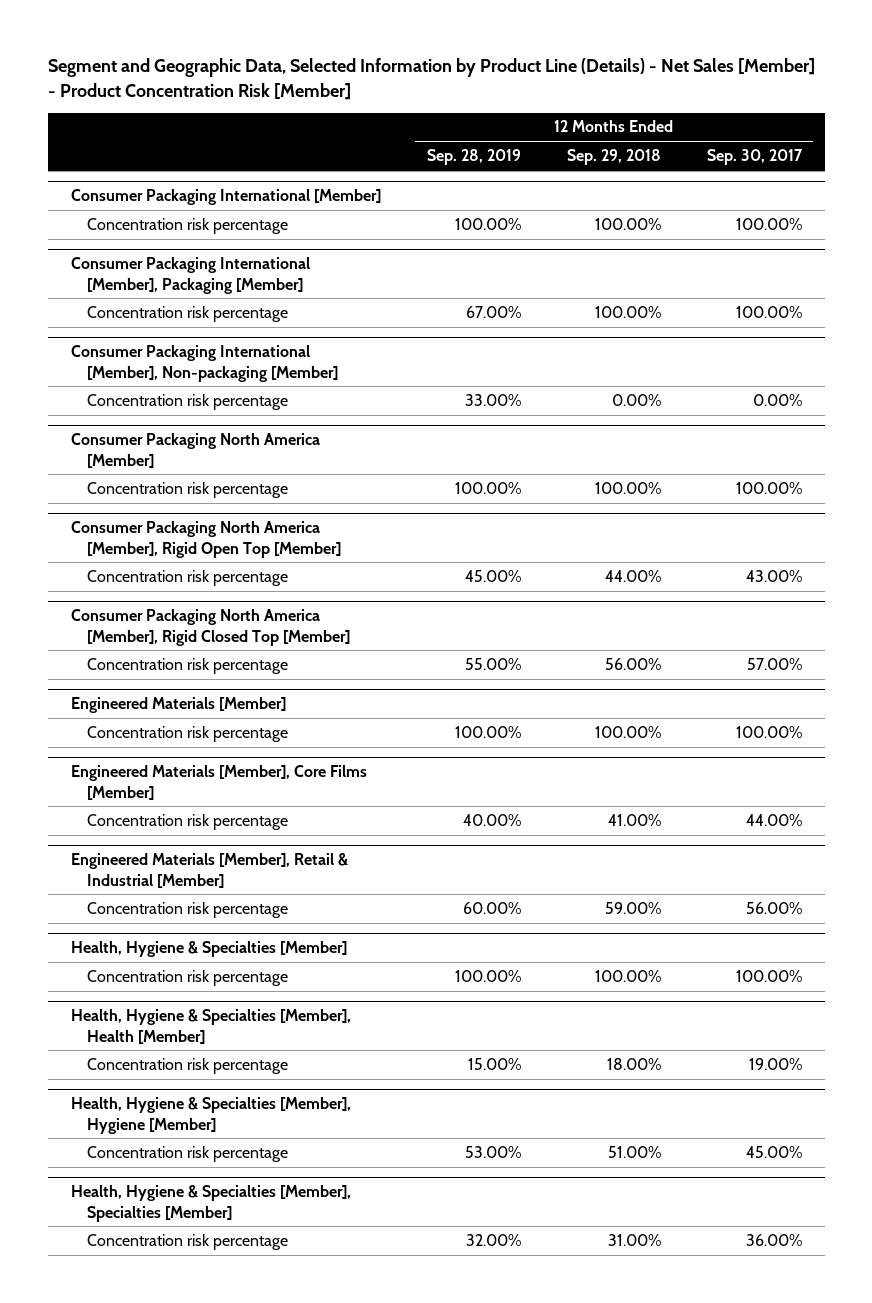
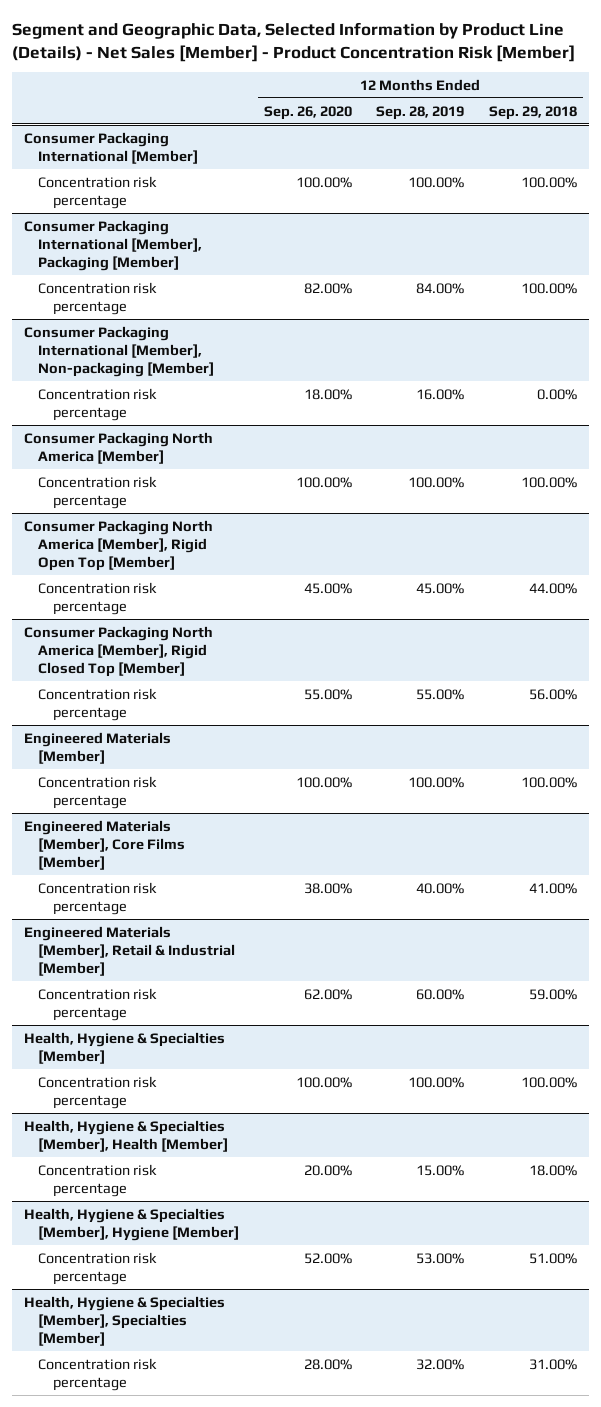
[706,149,803,166] Sep. 30, 2017 -> none
none -> [263,105,352,120] Sep. 26, 2020
[465,305,521,318] 67.00% -> [416,282,465,294] 84.00%
[464,393,521,406] 33.00% -> [416,388,465,400] 16.00%

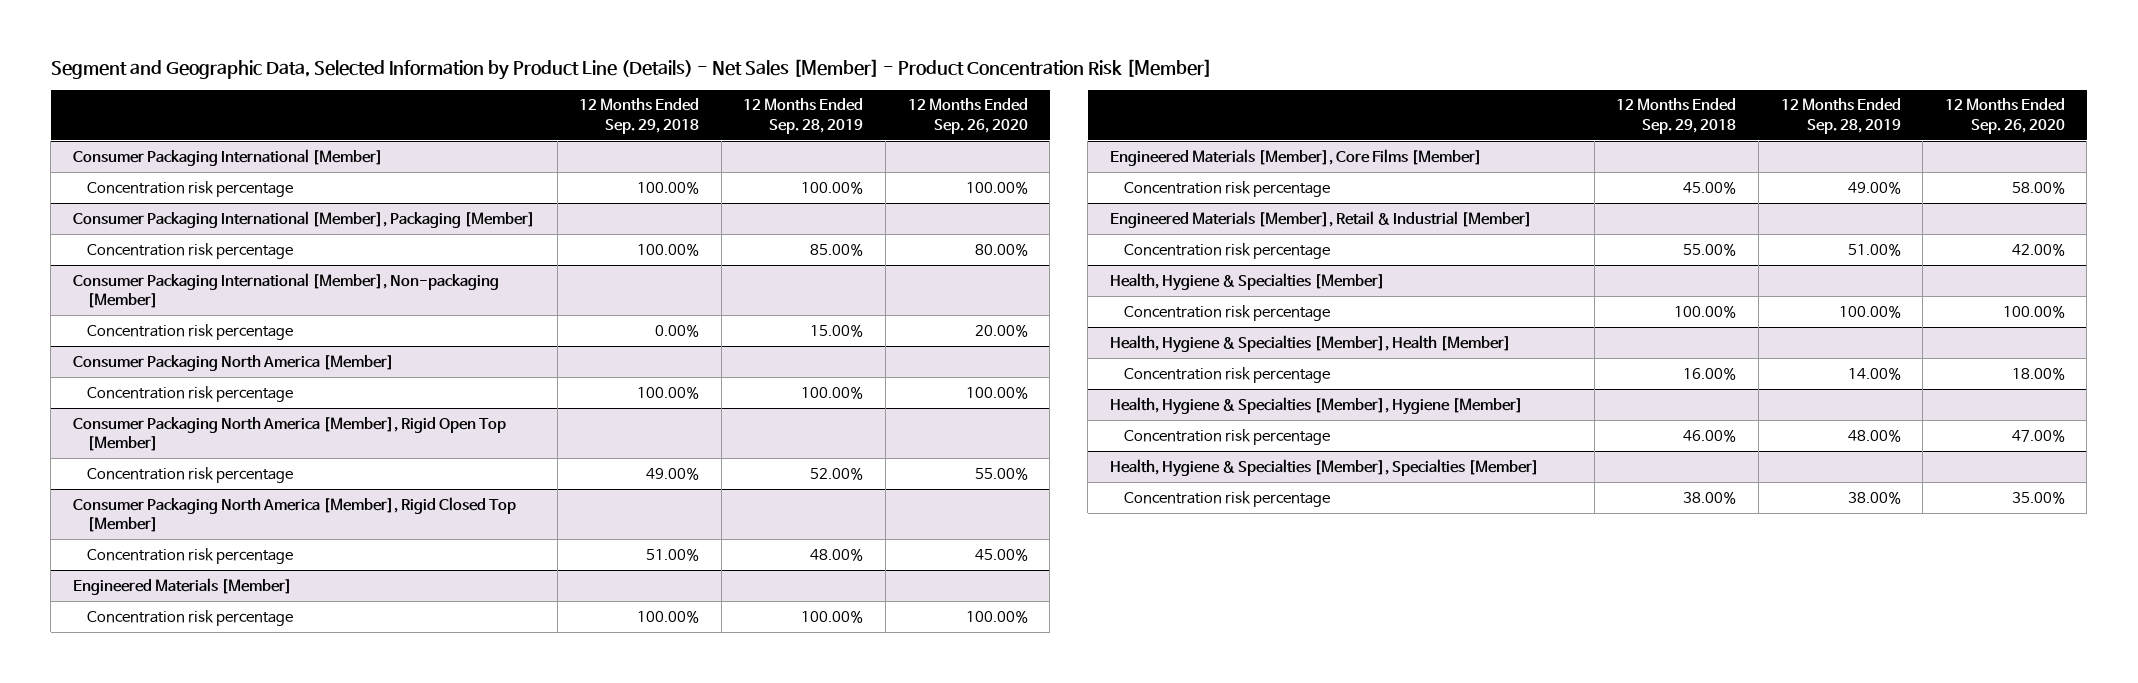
[303,282,352,294] 82.00% -> [974,242,1028,256] 80.00%
[416,282,465,294] 84.00% -> [810,242,864,256] 85.00%
[303,388,352,400] 18.00% -> [974,323,1028,337] 20.00%
[416,388,465,400] 16.00% -> [810,323,864,337] 15.00%
[303,582,352,594] 45.00% -> [974,466,1028,480] 55.00%
[416,582,465,594] 45.00% -> [810,466,864,480] 52.00%
[528,582,577,594] 44.00% -> [646,466,700,480] 49.00%
[303,688,352,700] 55.00% -> [974,547,1028,561] 45.00%
[416,688,465,700] 55.00% -> [810,547,864,561] 48.00%
[528,688,577,700] 56.00% -> [646,547,700,561] 51.00%
[303,882,352,894] 38.00% -> [2011,180,2065,194] 58.00%
[416,882,465,894] 40.00% -> [1847,180,1901,194] 49.00%
[528,882,577,894] 41.00% -> [1683,180,1737,194] 45.00%
[303,988,352,1000] 62.00% -> [2011,242,2065,256] 42.00%
[416,988,465,1000] 60.00% -> [1847,242,1901,256] 51.00%
[528,988,577,1000] 59.00% -> [1683,242,1737,256] 55.00%
[303,1164,352,1176] 20.00% -> [2011,366,2065,380] 18.00%
[416,1164,465,1176] 15.00% -> [1847,366,1901,380] 14.00%
[528,1164,577,1176] 18.00% -> [1683,366,1737,380] 16.00%
[303,1252,352,1264] 52.00% -> [2011,428,2065,442] 47.00%
[416,1252,465,1264] 53.00% -> [1847,428,1901,442] 48.00%
[528,1252,577,1264] 51.00% -> [1683,428,1737,442] 46.00%
[303,1358,352,1370] 28.00% -> [2011,490,2065,504] 35.00%
[416,1358,465,1370] 32.00% -> [1847,490,1901,504] 38.00%
[528,1358,577,1370] 31.00% -> [1683,490,1737,504] 38.00%

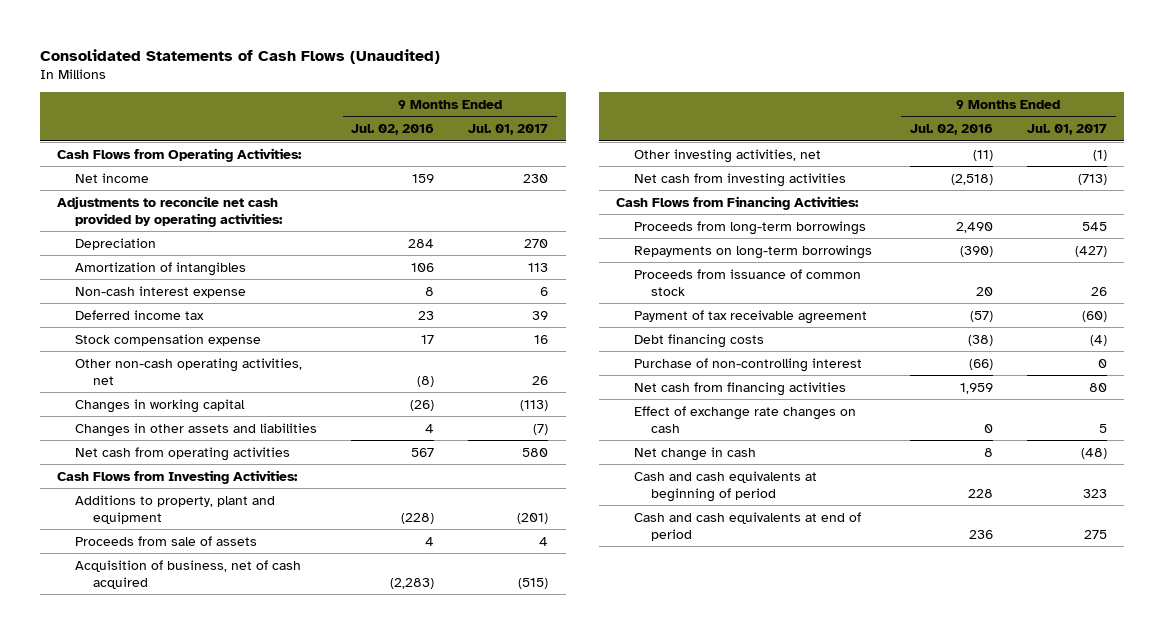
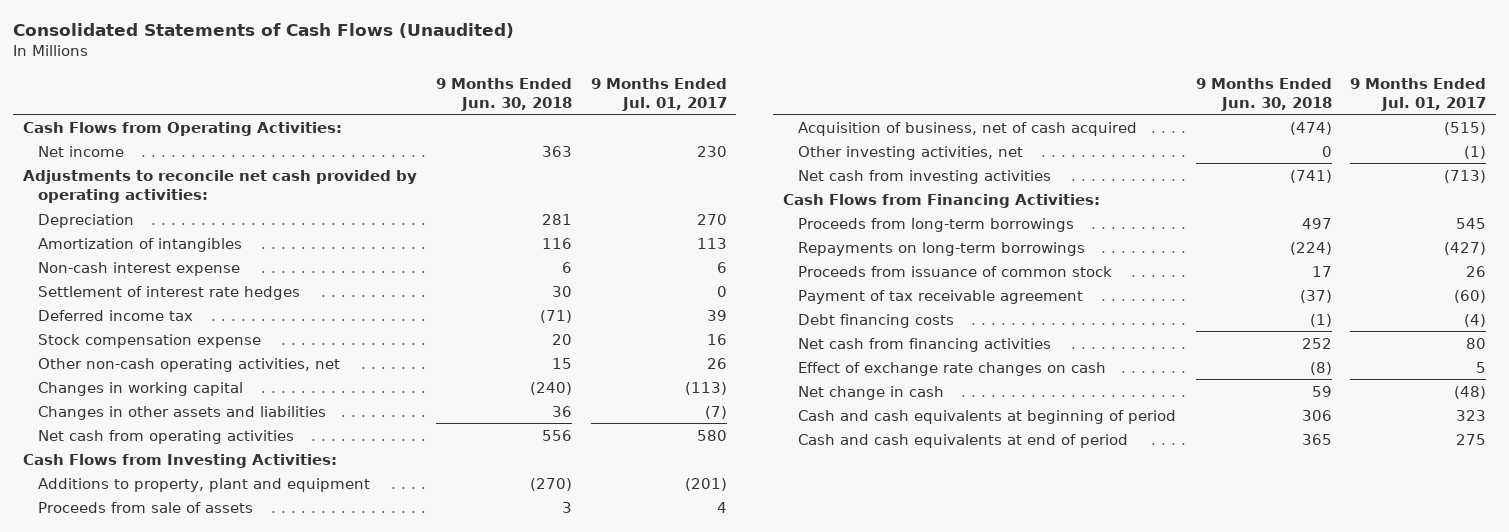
[351,124,435,136] Jul. 02, 2016 -> none
none -> [435,77,572,111] 9 Months Ended Jun. 30, 2018
none -> [37,285,300,300] Settlement of interest rate hedges
[633,357,862,372] Purchase of non-controlling interest -> none

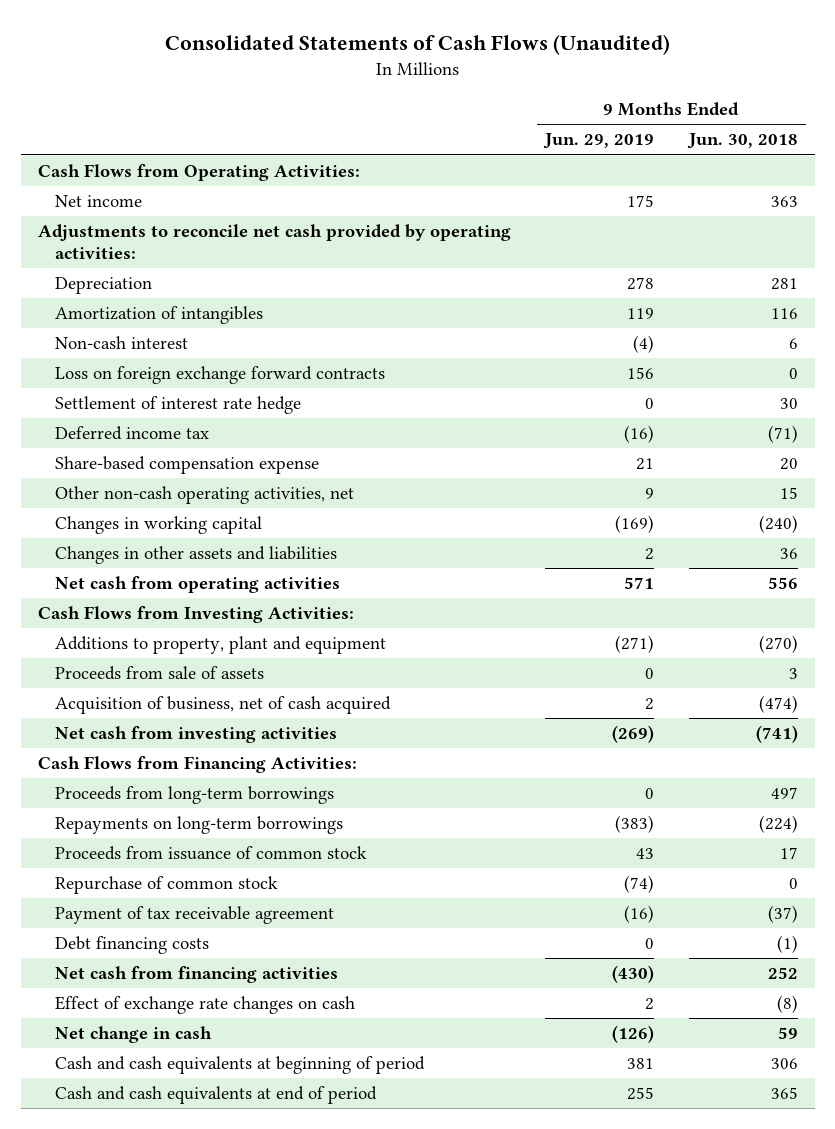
[590,77,727,111] 9 Months Ended Jul. 01, 2017 -> none
none -> [543,133,655,150] Jun. 29, 2019
[37,261,240,276] Non-cash interest expense -> [55,336,189,350] Non-cash interest
none -> [55,366,386,385] Loss on foreign exchange forward contracts
[37,285,300,300] Settlement of interest rate hedges -> [55,396,302,415] Settlement of interest rate hedge
[37,333,261,348] Stock compensation expense -> [55,456,320,475] Share-based compensation expense
[797,145,1023,160] Other investing activities, net -> none
none -> [55,876,279,895] Repurchase of common stock

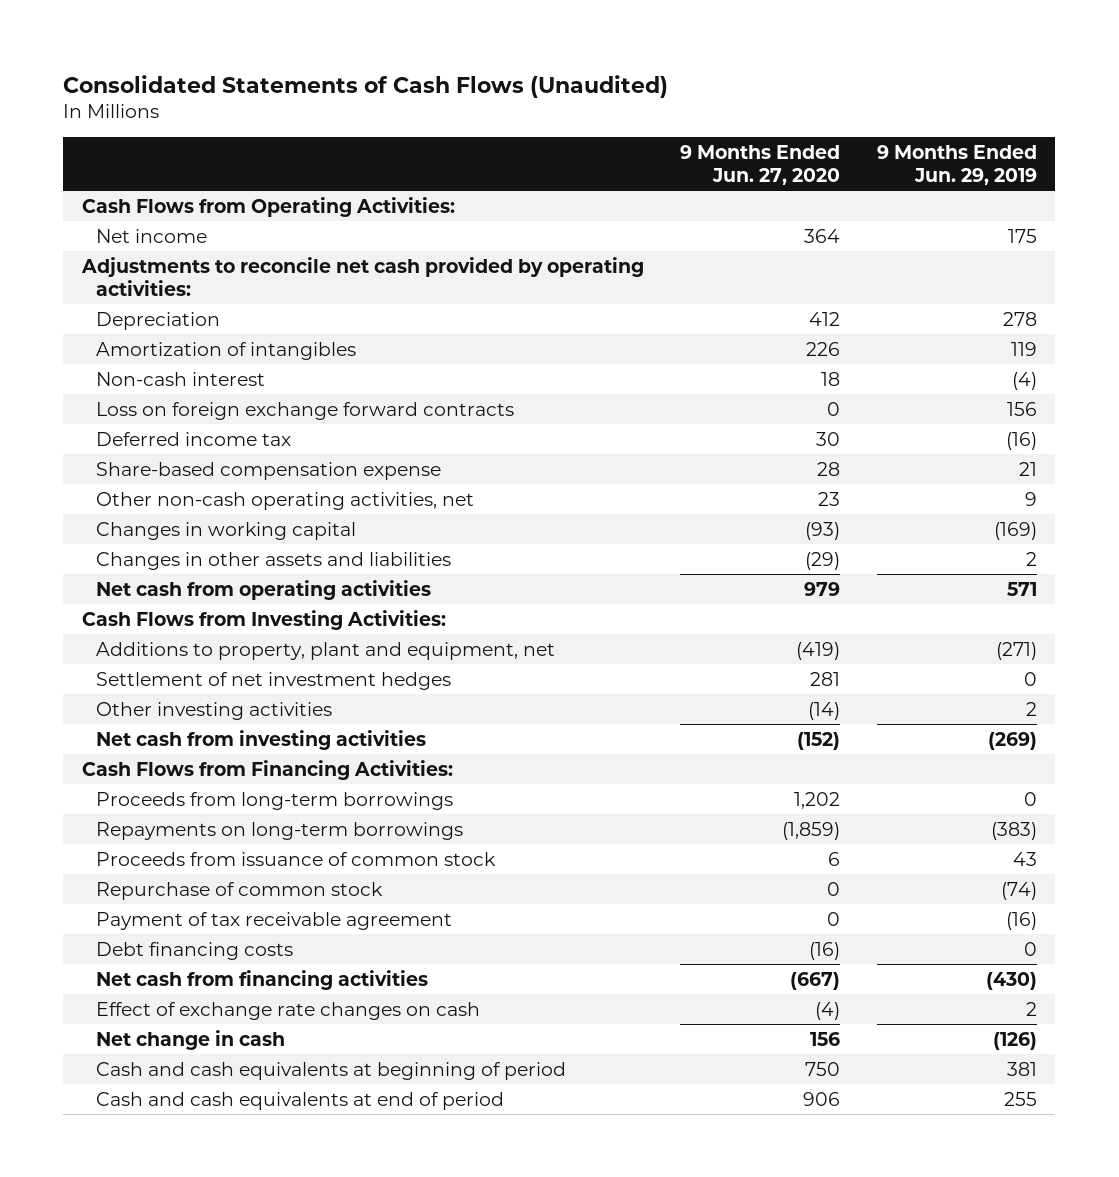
[686,133,798,150] Jun. 30, 2018 -> none
none -> [680,145,841,185] 9 Months Ended Jun. 27, 2020
[55,396,302,415] Settlement of interest rate hedge -> none
[55,666,265,681] Proceeds from sale of assets -> none
[55,696,392,715] Acquisition of business, net of cash acquired -> none
[55,636,387,655] Additions to property, plant and equipment -> [96,641,556,660] Additions to property, plant and equipment, net
none -> [96,671,452,690] Settlement of net investment hedges
none -> [96,701,333,720] Other investing activities

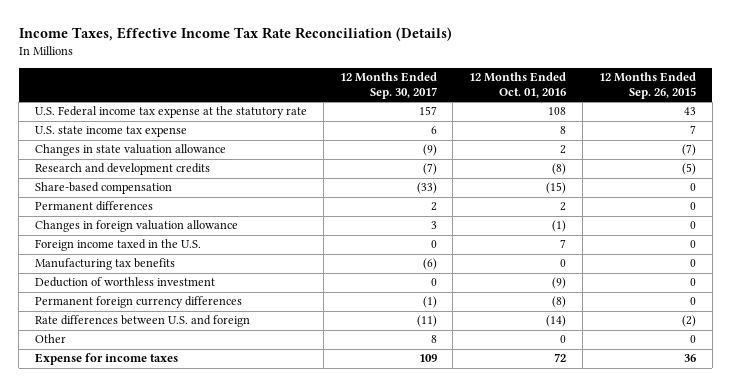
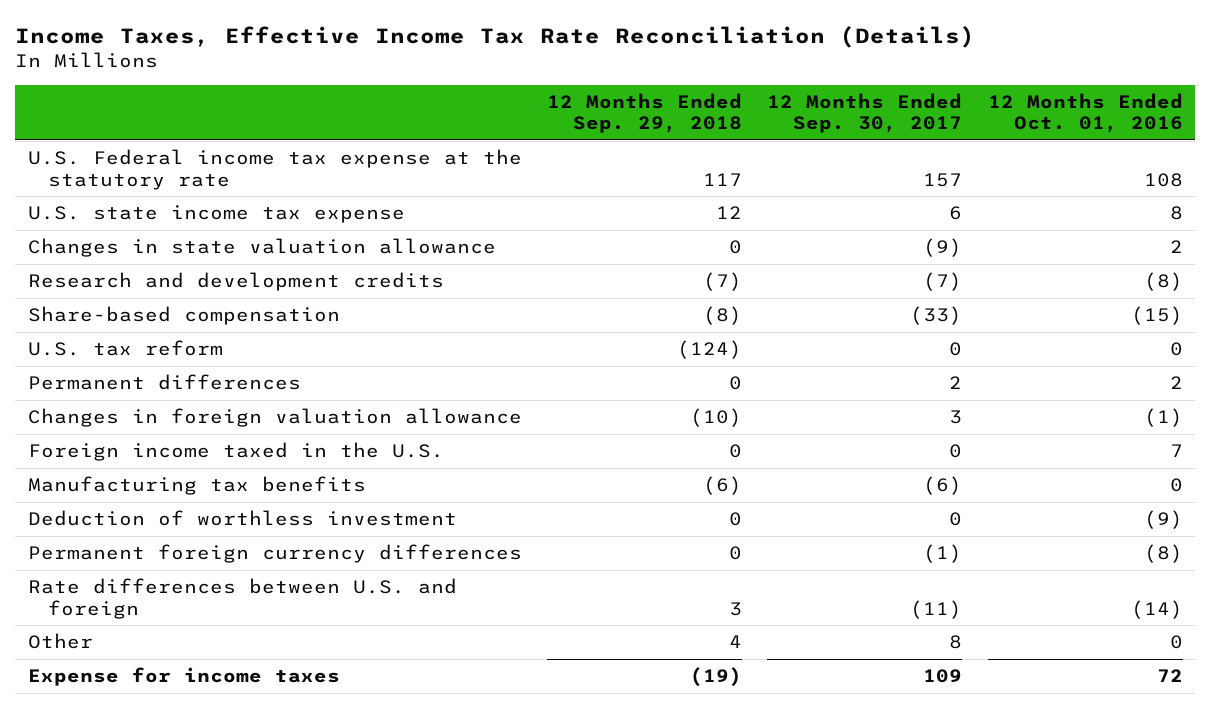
[598,72,696,100] 12 Months Ended Sep. 26, 2015 -> none
none -> [547,92,743,134] 12 Months Ended Sep. 29, 2018
none -> [27,340,223,357] U.S. tax reform

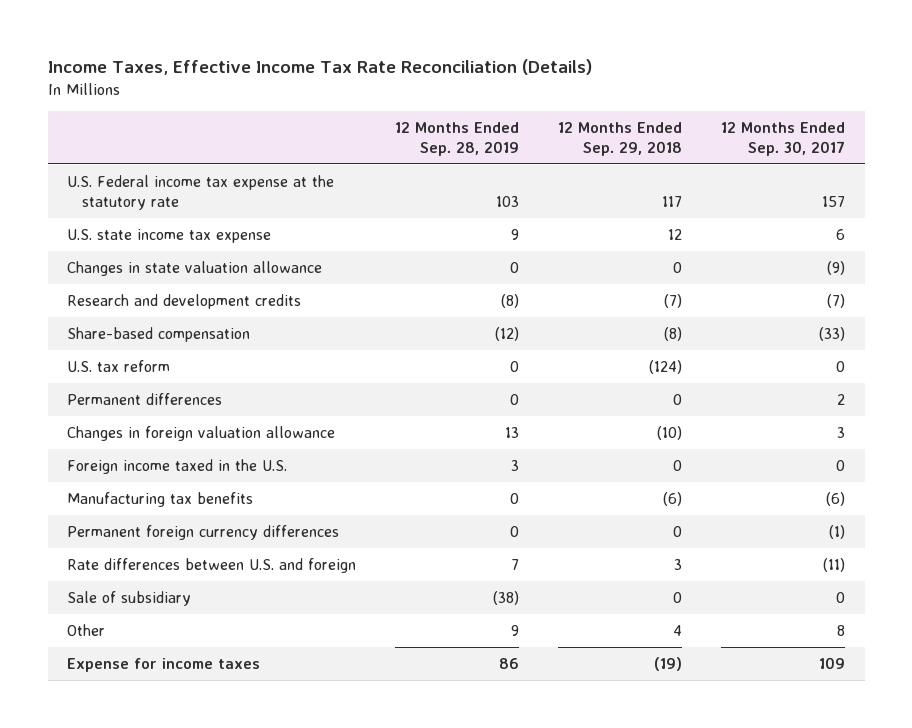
[987,92,1183,134] 12 Months Ended Oct. 01, 2016 -> none
none -> [395,121,520,156] 12 Months Ended Sep. 28, 2019
[27,510,457,527] Deduction of worthless investment -> none
none -> [67,590,192,606] Sale of subsidiary

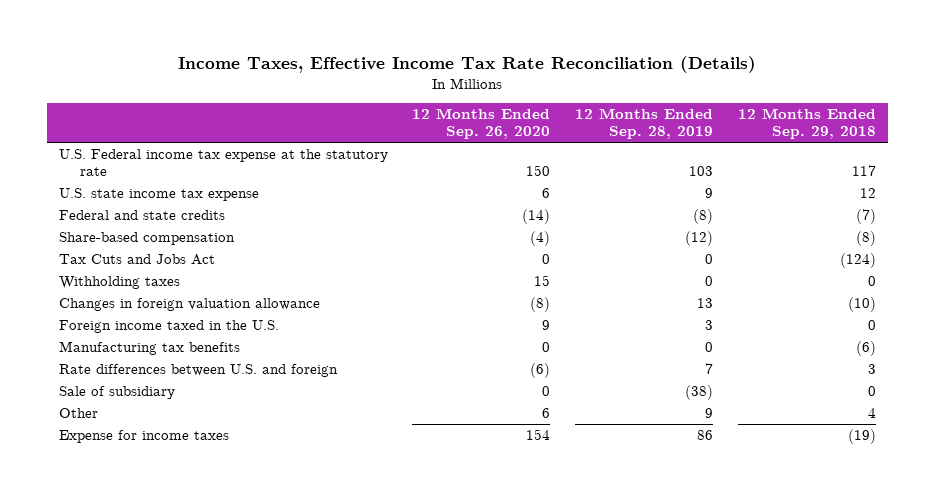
[721,121,846,156] 12 Months Ended Sep. 30, 2017 -> none
none -> [412,108,551,140] 12 Months Ended Sep. 26, 2020
[67,260,323,276] Changes in state valuation allowance -> none
[67,293,302,309] Research and development credits -> none
none -> [58,210,225,221] Federal and state credits
[67,392,223,405] Permanent differences -> none
[67,359,171,372] U.S. tax reform -> [58,254,215,266] Tax Cuts and Jobs Act
none -> [58,276,180,290] Withholding taxes
[67,524,340,540] Permanent foreign currency differences -> none

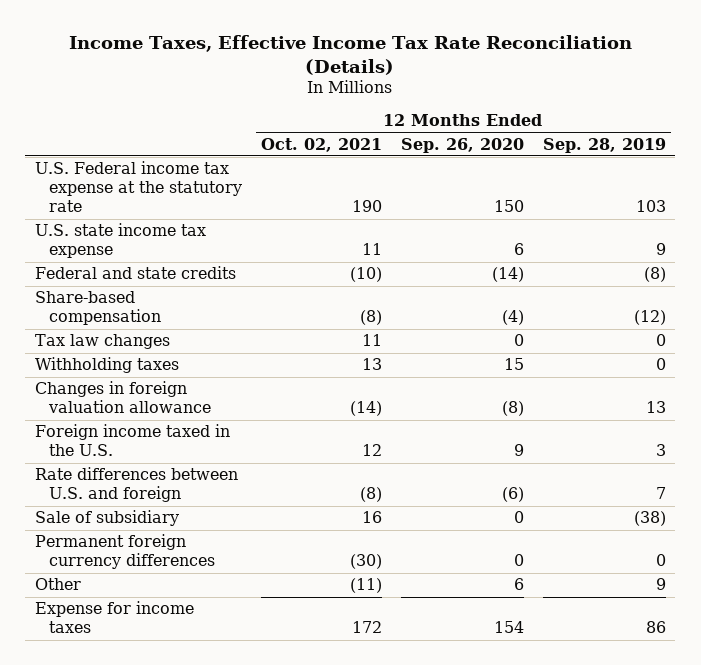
[737,108,876,140] 12 Months Ended Sep. 29, 2018 -> none
none -> [260,137,382,152] Oct. 02, 2021
[58,254,215,266] Tax Cuts and Jobs Act -> none
none -> [34,334,170,350] Tax law changes
[58,341,240,356] Manufacturing tax benefits -> none
none -> [34,534,215,570] Permanent foreign currency differences

